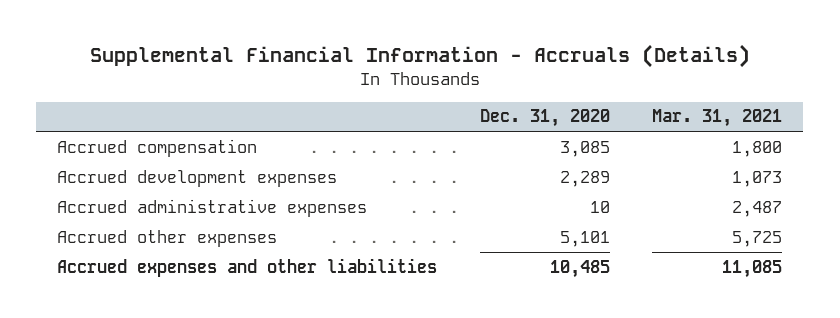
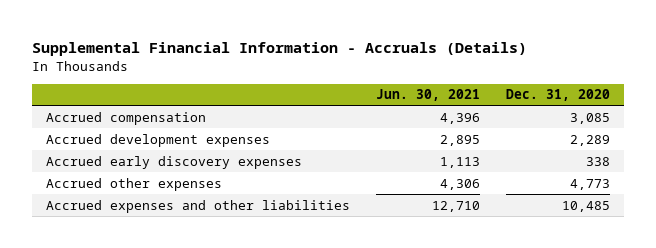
[652,109,783,128] Mar. 31, 2021 -> none
none -> [375,89,480,102] Jun. 30, 2021
[57,198,368,217] Accrued administrative expenses -> none
none -> [45,155,302,169] Accrued early discovery expenses
[559,230,610,247] 5,101 -> [570,178,611,190] 4,773

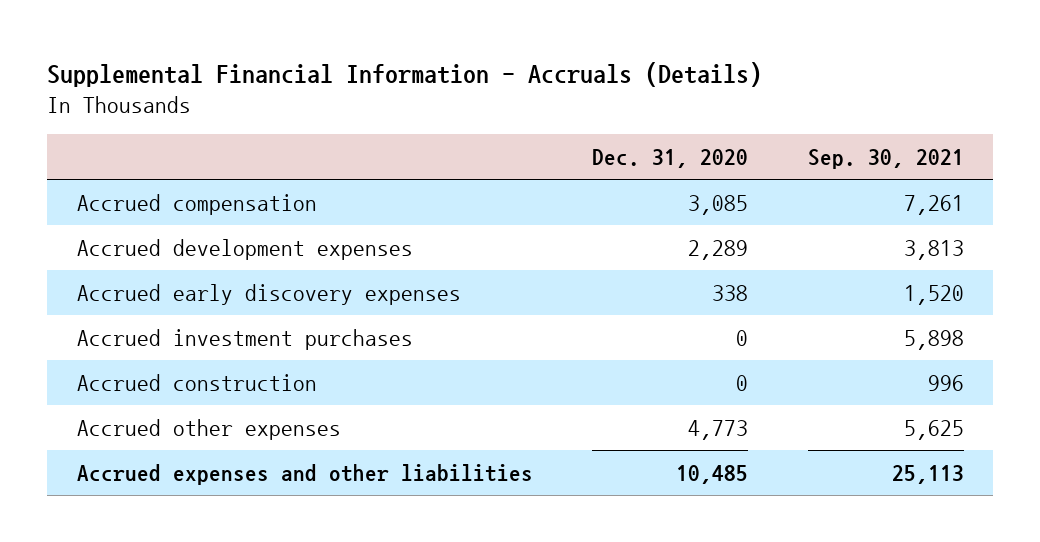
[375,89,480,102] Jun. 30, 2021 -> none
none -> [807,148,964,169] Sep. 30, 2021
none -> [76,328,413,350] Accrued investment purchases
none -> [76,373,317,391] Accrued construction

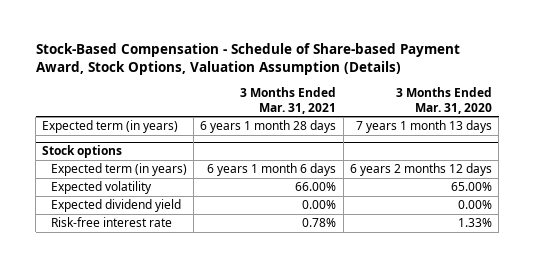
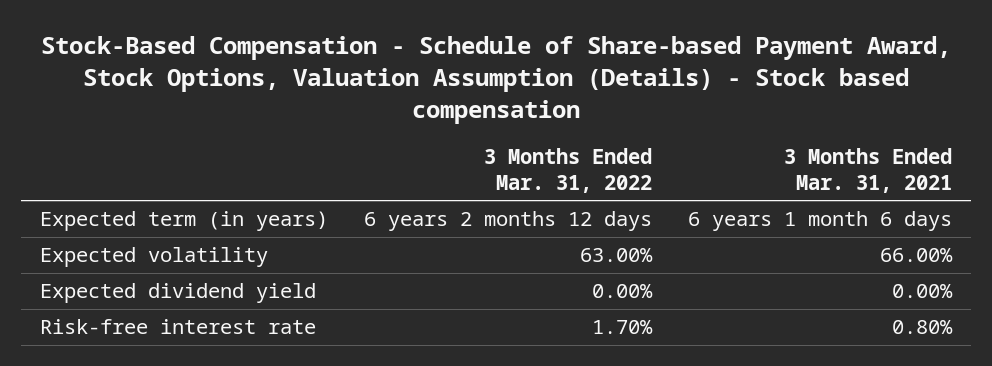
[35,42,460,76] Stock-Based Compensation - Schedule of Share-based Payment Award, Stock Options, Valuation Assumption (Details) -> [40,35,951,124] Stock-Based Compensation - Schedule of Share-based Payment Award, Stock Options, Valuation Assumption (Details) - Stock based compensation
[395,87,492,114] 3 Months Ended Mar. 31, 2020 -> none
none -> [483,148,652,193] 3 Months Ended Mar. 31, 2022
[42,120,179,134] Expected term (in years) -> none
[42,145,123,159] Stock options -> none
[302,218,337,228] 0.78% -> [892,320,954,335] 0.80%

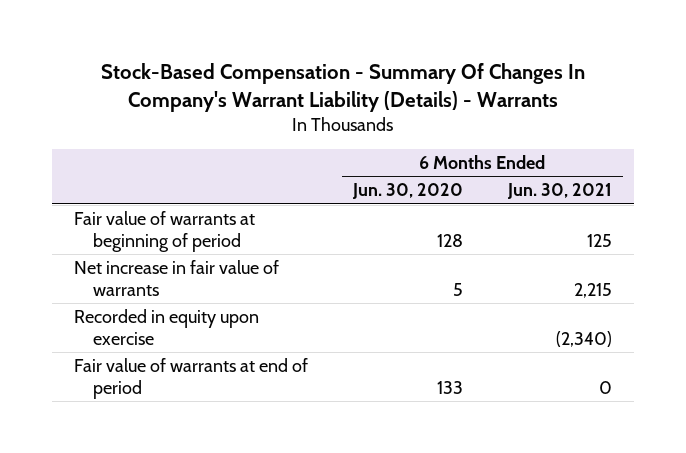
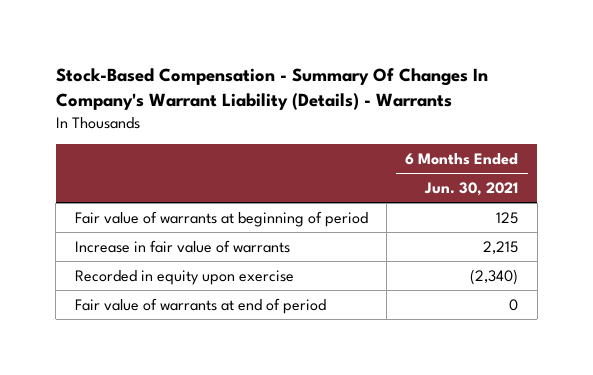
[351,183,463,200] Jun. 30, 2020 -> none
[74,259,280,296] Net increase in fair value of warrants -> [74,239,290,253] Increase in fair value of warrants

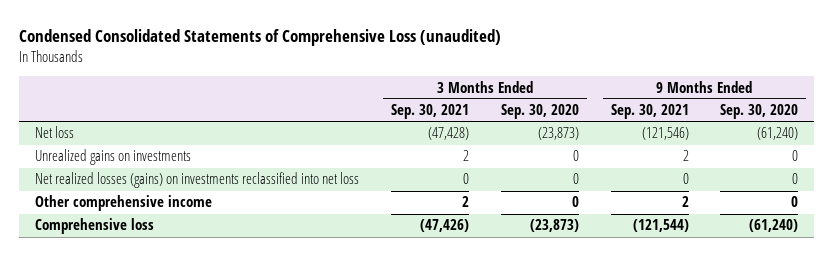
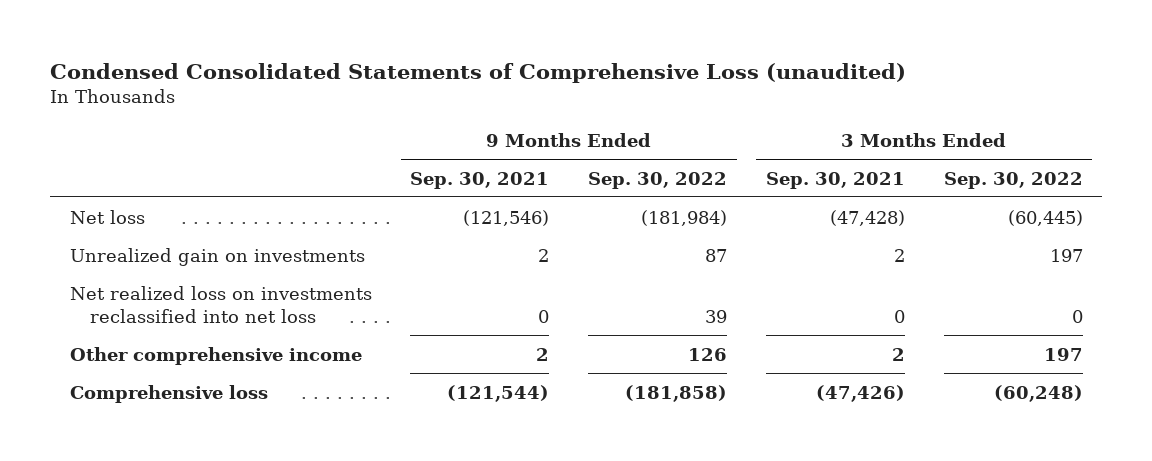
[500,104,579,120] Sep. 30, 2020 -> none
[720,104,799,120] Sep. 30, 2020 -> none
none -> [588,171,728,189] Sep. 30, 2022
none -> [943,171,1083,189] Sep. 30, 2022
[35,149,192,166] Unrealized gains on investments -> [69,247,365,266] Unrealized gain on investments
[35,172,360,189] Net realized losses (gains) on investments reclassified into net loss -> [69,285,372,324] Net realized loss on investments reclassified into net loss

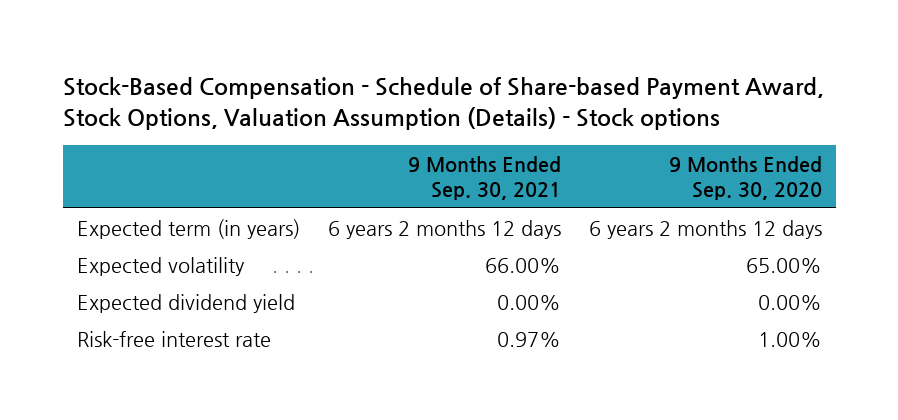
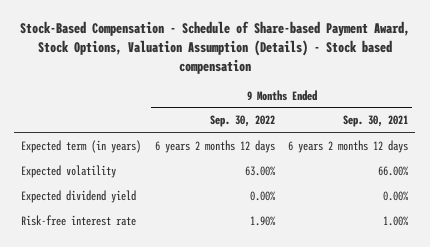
[62,76,824,130] Stock-Based Compensation - Schedule of Share-based Payment Award, Stock Options, Valuation Assumption (Details) - Stock options -> [19,21,410,75] Stock-Based Compensation - Schedule of Share-based Payment Award, Stock Options, Valuation Assumption (Details) - Stock based compensation
[668,155,822,200] 9 Months Ended Sep. 30, 2020 -> none
none -> [209,115,275,128] Sep. 30, 2022
[496,331,561,347] 0.97% -> [383,215,410,226] 1.00%

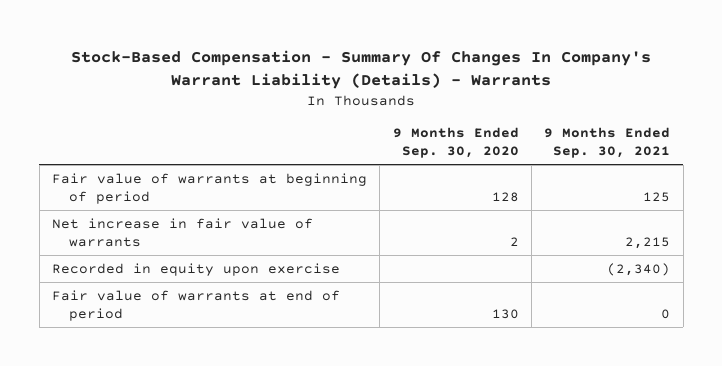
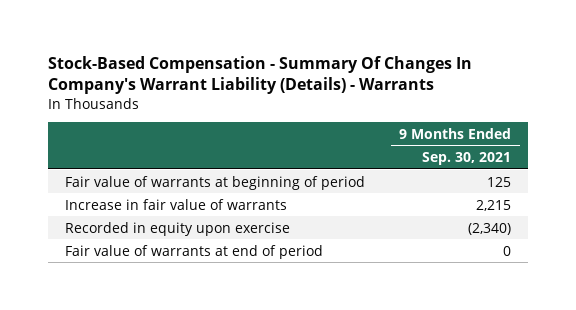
[392,127,519,159] 9 Months Ended Sep. 30, 2020 -> none
[52,217,314,247] Net increase in fair value of warrants -> [64,198,287,210] Increase in fair value of warrants

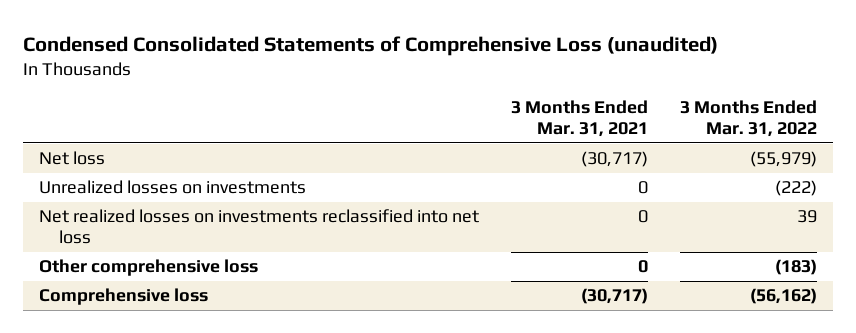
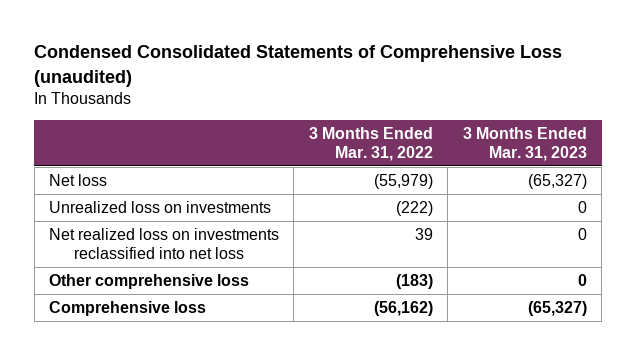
[510,99,648,138] 3 Months Ended Mar. 31, 2021 -> none
none -> [462,126,587,162] 3 Months Ended Mar. 31, 2023
[39,180,307,195] Unrealized losses on investments -> [48,200,271,213] Unrealized loss on investments
[39,209,480,245] Net realized losses on investments reclassified into net loss -> [48,227,279,260] Net realized loss on investments reclassified into net loss

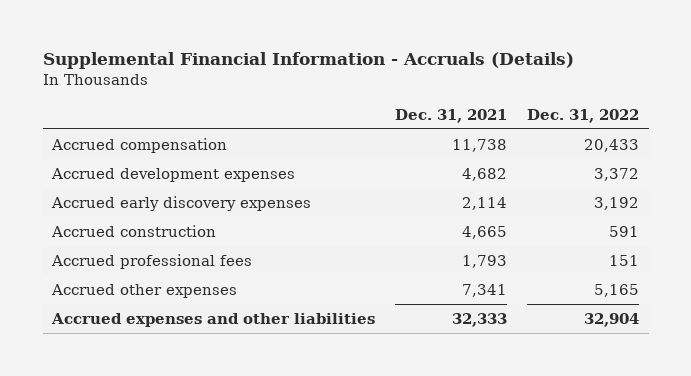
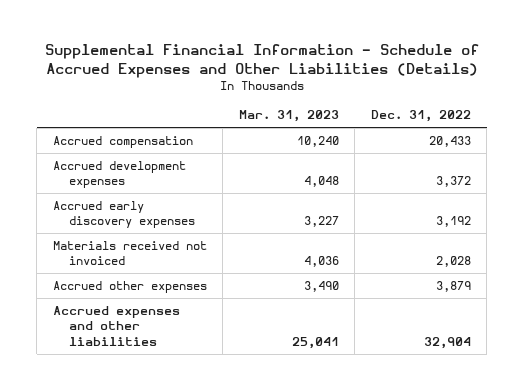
[42,52,574,70] Supplemental Financial Information - Accruals (Details) -> [44,44,479,79] Supplemental Financial Information - Schedule of Accrued Expenses and Other Liabilities (Details)
[395,108,508,123] Dec. 31, 2021 -> none
none -> [238,110,339,123] Mar. 31, 2023
[51,224,217,237] Accrued construction -> none
[51,253,253,269] Accrued professional fees -> none
none -> [52,241,207,266] Materials received not invoiced
[593,283,639,297] 5,165 -> [435,281,471,293] 3,879

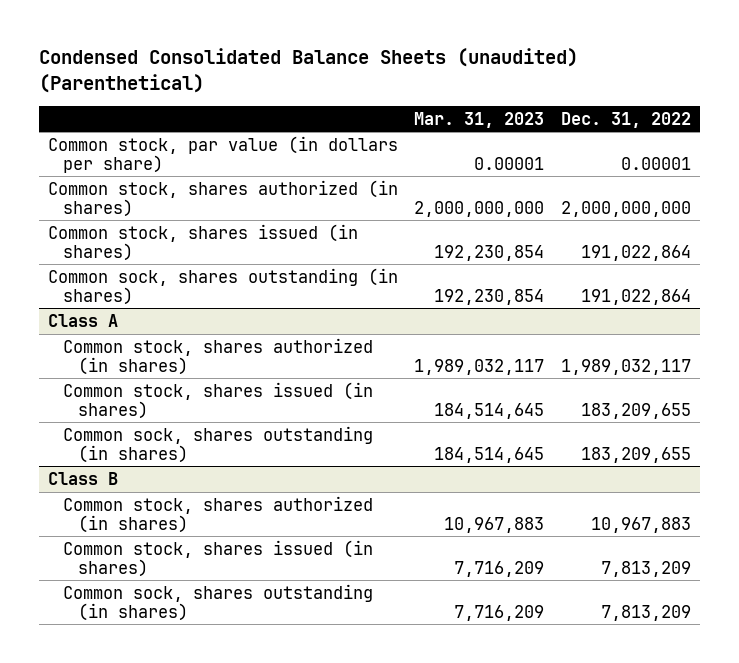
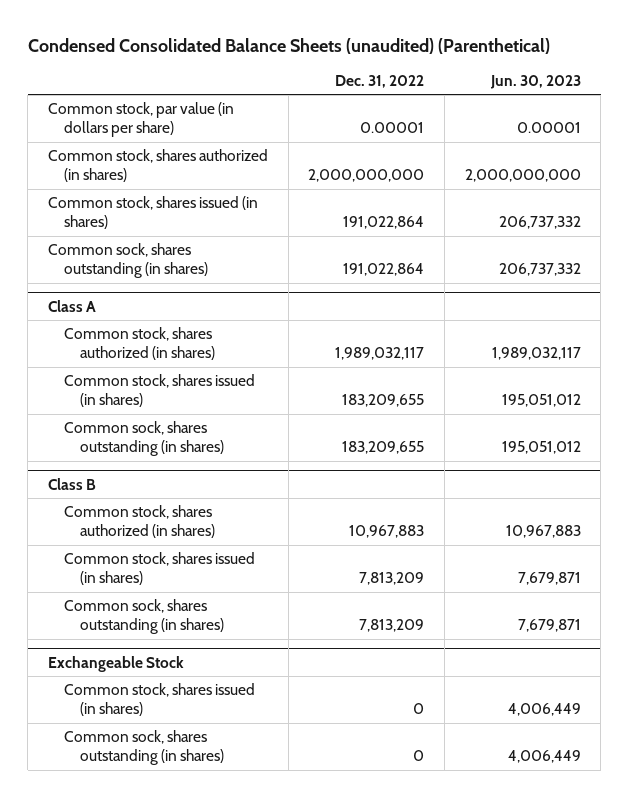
[414,111,545,128] Mar. 31, 2023 -> none
none -> [489,74,581,89] Jun. 30, 2023
none -> [47,655,184,672] Exchangeable Stock
none -> [64,682,256,717] Common stock, shares issued (in shares)
none -> [64,729,225,766] Common sock, shares outstanding (in shares)

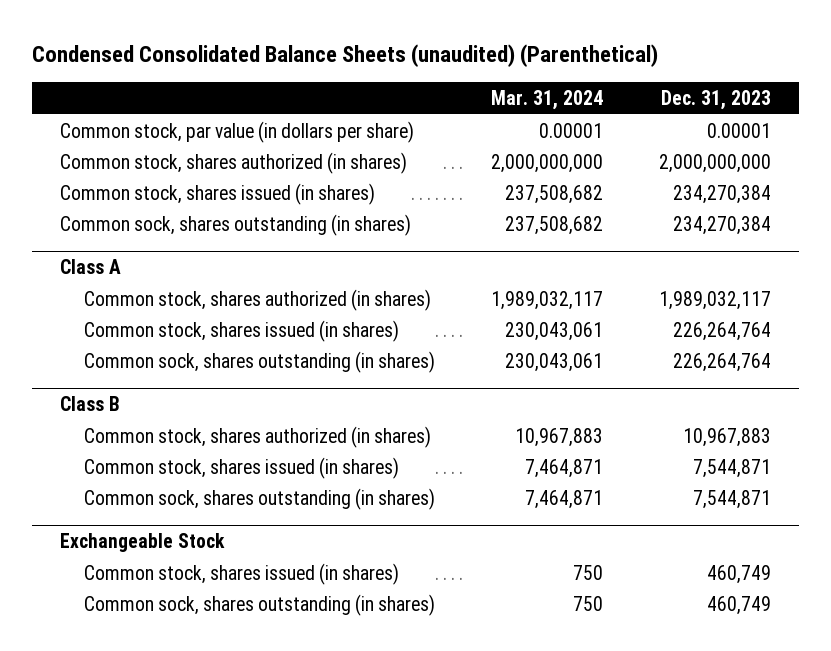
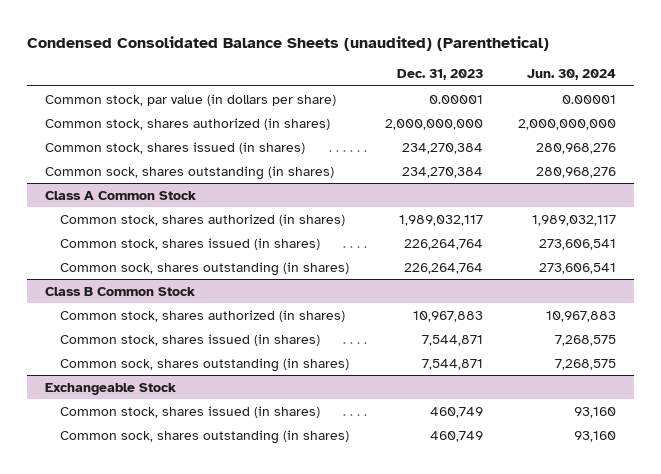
[490,89,603,110] Mar. 31, 2024 -> none
none -> [527,68,617,80] Jun. 30, 2024
[60,258,122,274] Class A -> [44,190,196,200] Class A Common Stock
[60,395,121,411] Class B -> [44,286,195,296] Class B Common Stock

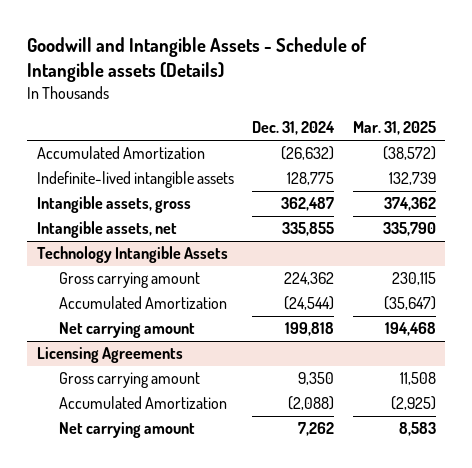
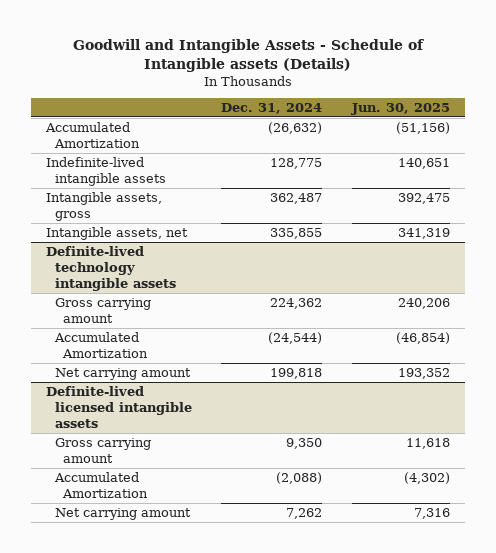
[352,121,436,136] Mar. 31, 2025 -> none
none -> [351,102,451,115] Jun. 30, 2025
[36,246,228,264] Technology Intangible Assets -> [45,246,176,291] Definite-lived technology intangible assets
[36,347,183,364] Licensing Agreements -> [45,386,192,428] Definite-lived licensed intangible assets

